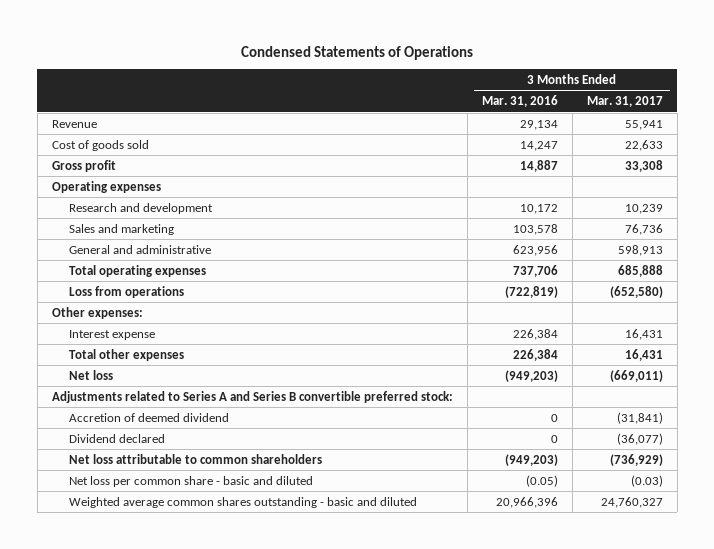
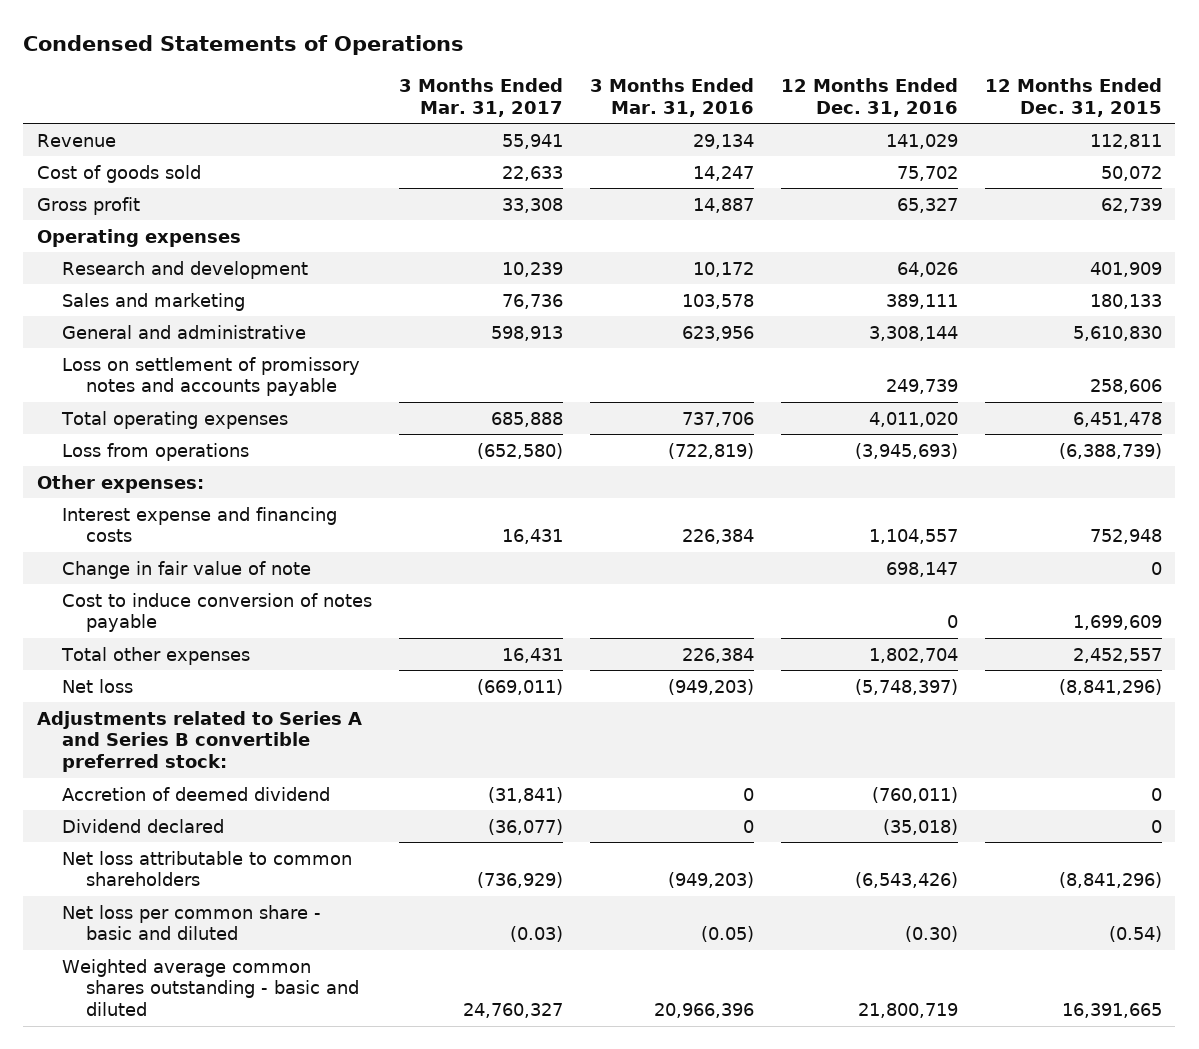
none -> [780,77,958,117] 12 Months Ended Dec. 31, 2016
none -> [984,77,1162,117] 12 Months Ended Dec. 31, 2015
none -> [61,356,360,397] Loss on settlement of promissory notes and accounts payable
[69,329,156,340] Interest expense -> [61,506,337,543] Interest expense and financing costs
none -> [61,560,311,579] Change in fair value of note
none -> [61,592,372,633] Cost to induce conversion of notes payable

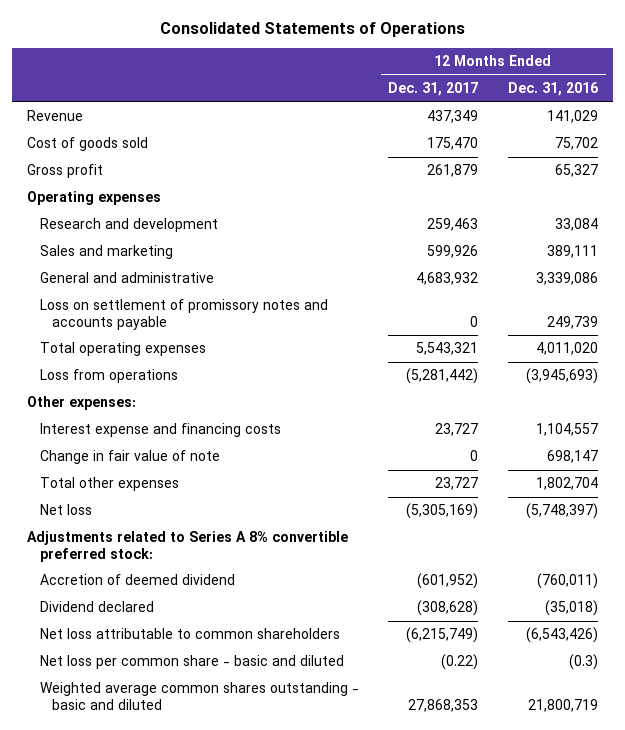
[23,35,465,56] Condensed Statements of Operations -> [159,21,465,37] Consolidated Statements of Operations
[398,77,563,117] 3 Months Ended Mar. 31, 2017 -> none
[589,77,754,117] 3 Months Ended Mar. 31, 2016 -> none
[984,77,1162,117] 12 Months Ended Dec. 31, 2015 -> none
none -> [388,82,479,97] Dec. 31, 2017
[896,261,958,277] 64,026 -> [555,218,599,232] 33,084
[868,325,958,341] 3,308,144 -> [536,272,599,286] 3,339,086
[61,592,372,633] Cost to induce conversion of notes payable -> none
[36,710,362,773] Adjustments related to Series A and Series B convertible preferred stock: -> [27,531,349,562] Adjustments related to Series A 8% convertible preferred stock:
[904,926,958,943] (0.30) -> [569,654,599,671] (0.3)

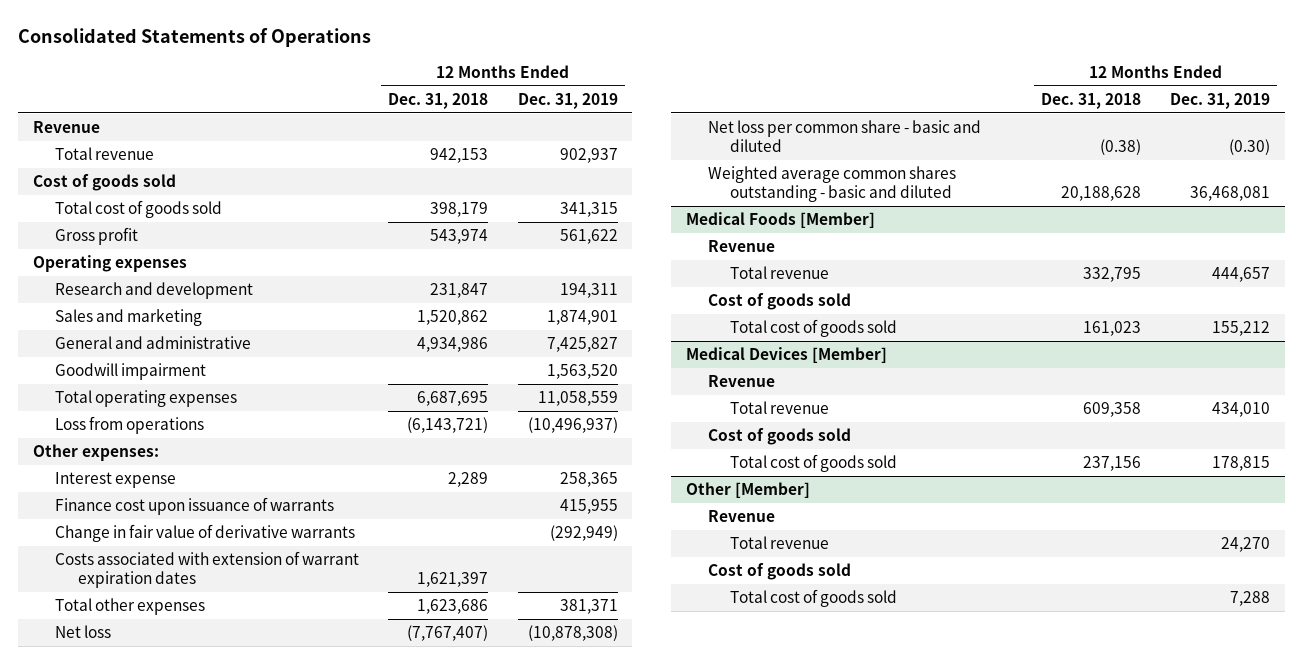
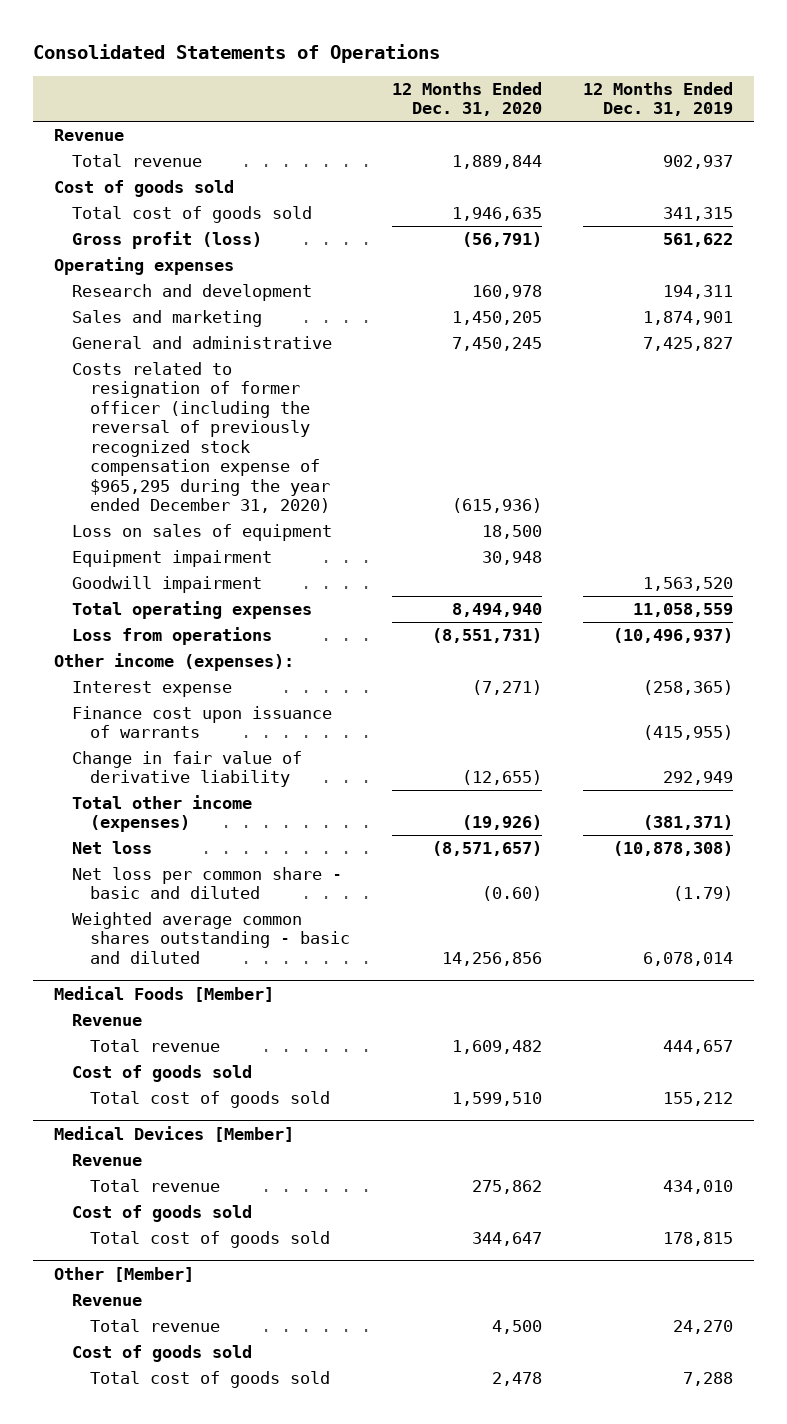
[388,92,489,109] Dec. 31, 2018 -> none
none -> [391,81,542,117] 12 Months Ended Dec. 31, 2020
[55,227,139,246] Gross profit -> [72,231,263,250] Gross profit (loss)
none -> [72,362,331,514] Costs related to resignation of former officer (including the reversal of previously recognized stock compensation expense of $965,295 during the year ended December 31, 2020)
none -> [72,524,333,542] Loss on sales of equipment
none -> [72,550,273,568] Equipment impairment
[55,551,360,589] Costs associated with extension of warrant expiration dates -> none
[32,444,159,462] Other expenses: -> [53,653,294,672] Other income (expenses):
[559,472,618,488] 258,365 -> [643,680,734,696] (258,365)
[559,499,618,515] 415,955 -> [643,725,734,741] (415,955)
[55,524,356,543] Change in fair value of derivative warrants -> [72,751,303,788] Change in fair value of derivative liability
[549,525,618,542] (292,949) -> [663,771,734,786] 292,949
[55,598,206,616] Total other expenses -> [72,795,253,833] Total other income (expenses)
[559,599,618,615] 381,371 -> [643,815,734,831] (381,371)
[1229,139,1271,156] (0.30) -> [673,886,734,902] (1.79)
[1190,186,1271,202] 36,468,081 -> [643,951,734,966] 6,078,014

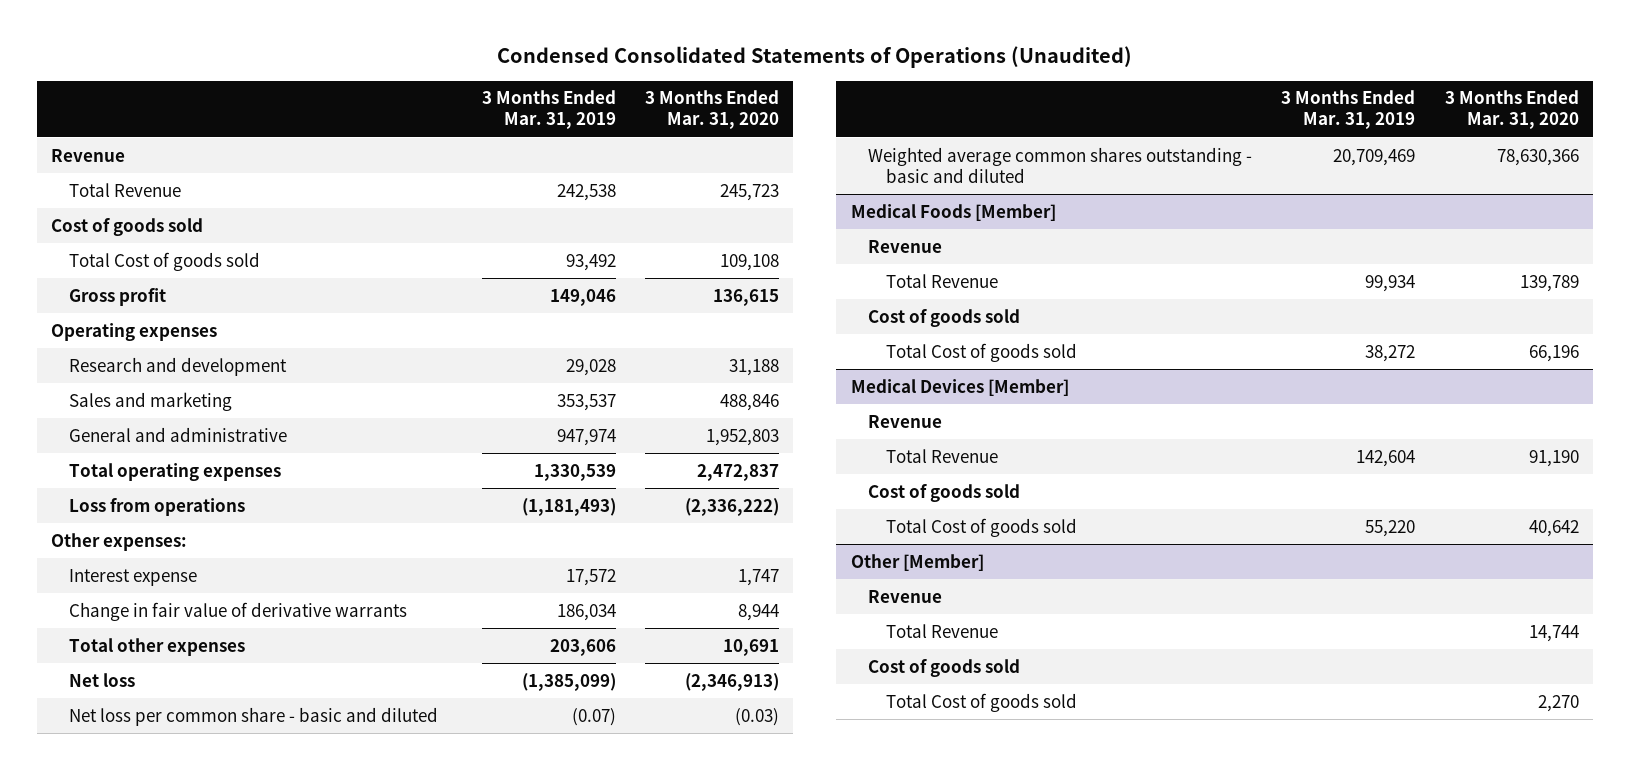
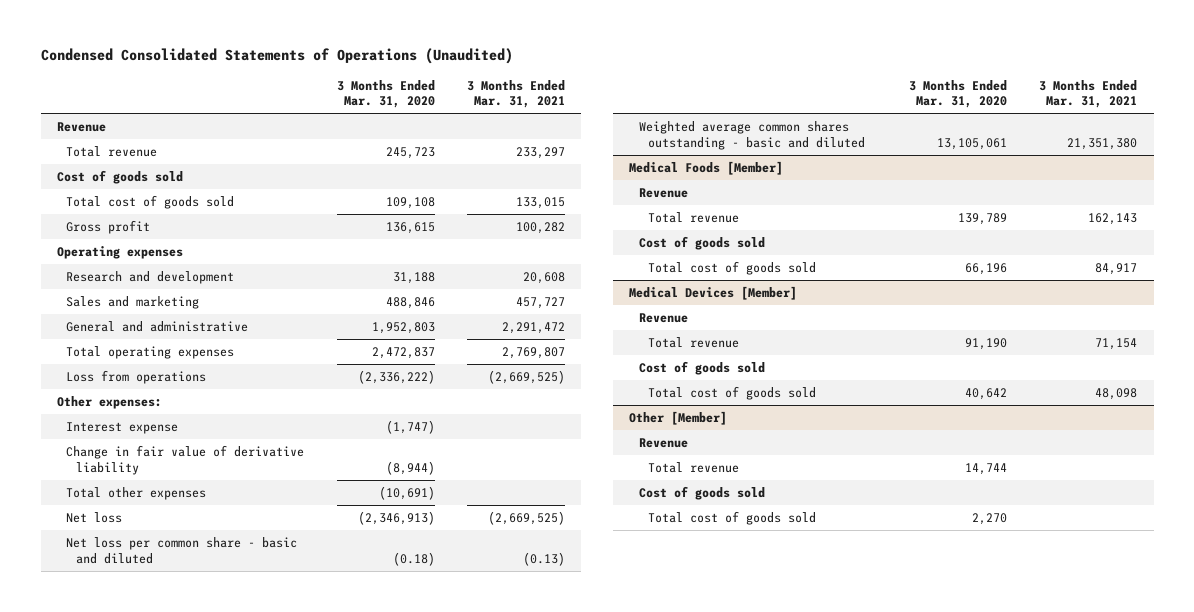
[481,90,616,130] 3 Months Ended Mar. 31, 2019 -> none
none -> [467,79,566,109] 3 Months Ended Mar. 31, 2021
[68,182,181,197] Total Revenue -> [66,146,158,158] Total revenue
[68,251,260,271] Total Cost of goods sold -> [66,195,235,210] Total cost of goods sold
[737,568,779,586] 1,747 -> [385,420,435,435] (1,747)
[68,601,407,621] Change in fair value of derivative warrants -> [66,445,305,475] Change in fair value of derivative liability
[737,603,779,621] 8,944 -> [385,460,435,475] (8,944)
[722,638,779,656] 10,691 -> [378,486,435,501] (10,691)
[734,707,779,726] (0.03) -> [392,551,435,566] (0.18)
[1496,148,1579,166] 78,630,366 -> [937,137,1008,150] 13,105,061
[885,273,998,288] Total Revenue -> [648,212,740,224] Total revenue
[885,342,1077,362] Total Cost of goods sold -> [648,261,817,276] Total cost of goods sold
[885,448,998,463] Total Revenue -> [648,337,740,349] Total revenue
[885,517,1077,537] Total Cost of goods sold -> [648,386,817,401] Total cost of goods sold
[885,623,998,638] Total Revenue -> [648,462,740,474] Total revenue
[885,692,1077,712] Total Cost of goods sold -> [648,511,817,526] Total cost of goods sold

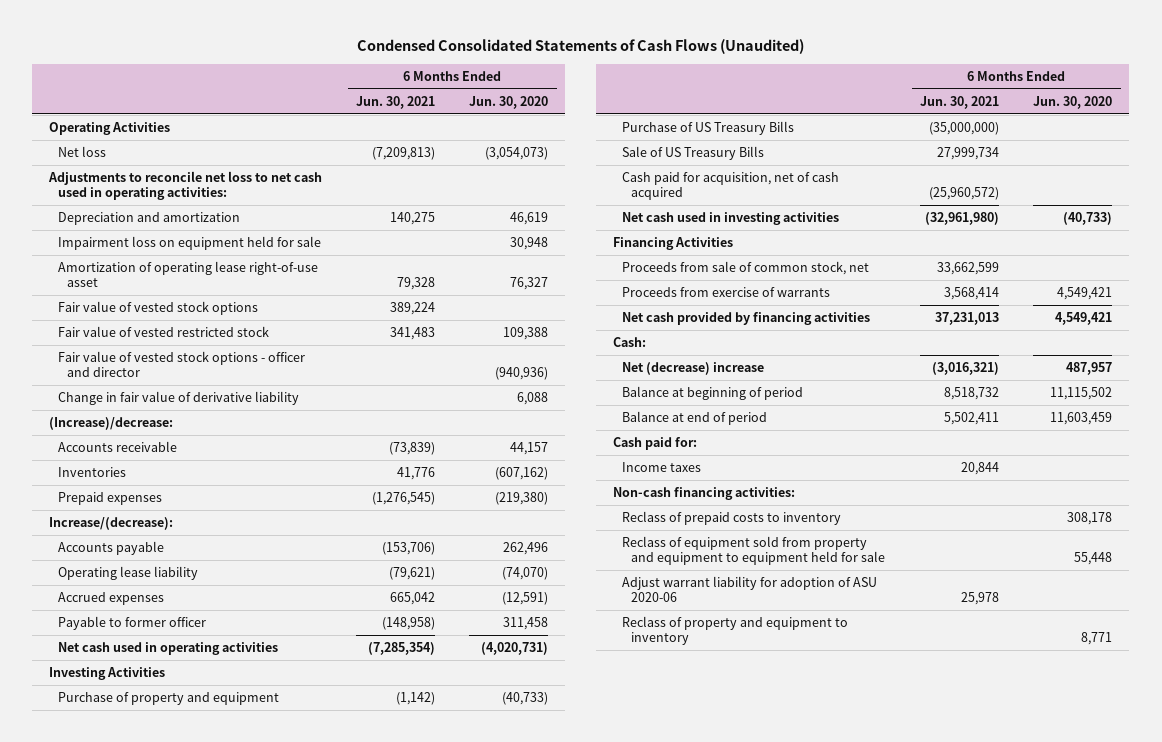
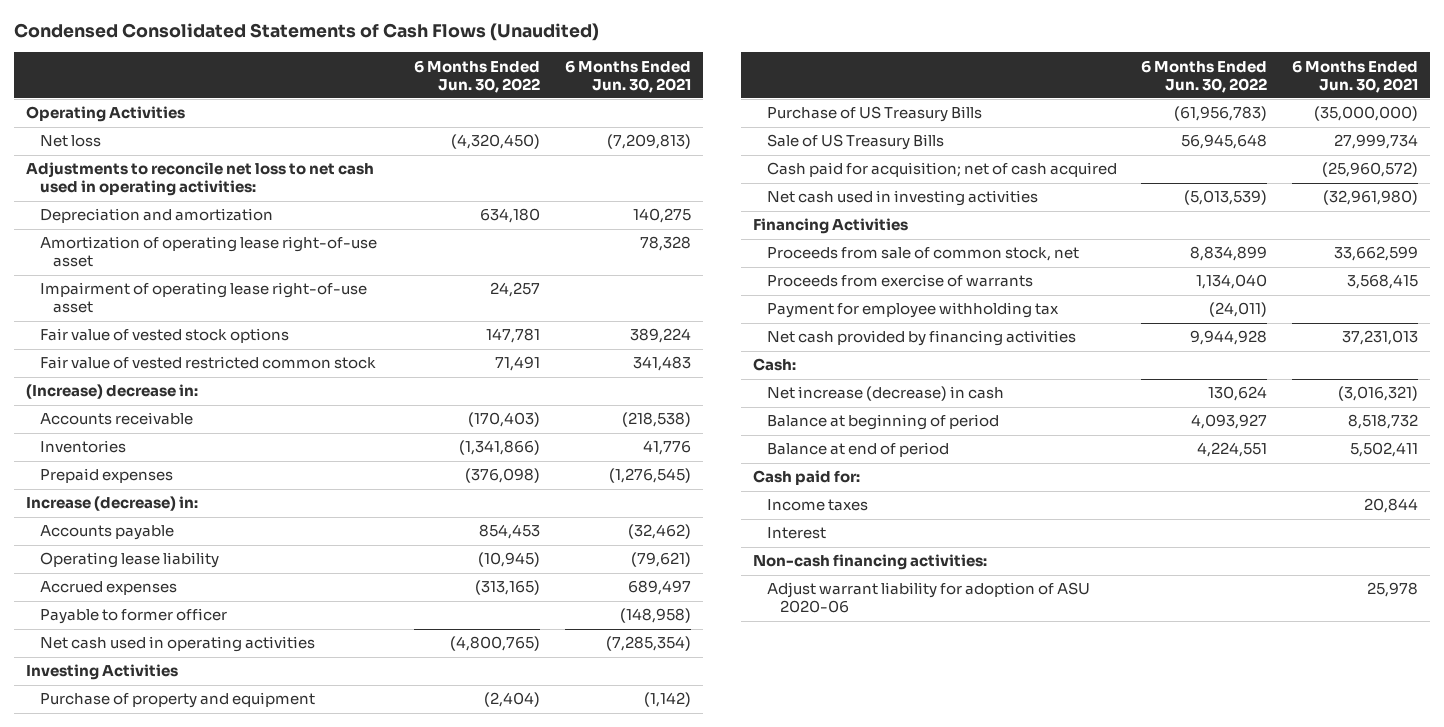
[469,95,549,109] Jun. 30, 2020 -> none
none -> [414,59,541,93] 6 Months Ended Jun. 30, 2022
[58,236,322,251] Impairment loss on equipment held for sale -> none
[397,277,436,291] 79,328 -> [639,236,691,252] 78,328
none -> [39,282,367,314] Impairment of operating lease right-of-use asset
[58,351,306,378] Fair value of vested stock options - officer and director -> none
[58,391,300,406] Change in fair value of derivative liability -> none
[58,326,270,338] Fair value of vested restricted stock -> [39,356,376,370] Fair value of vested restricted common stock
[49,417,174,431] (Increase)/decrease: -> [26,384,199,400] (Increase) decrease in:
[389,442,436,456] (73,839) -> [621,412,691,428] (218,538)
[49,517,174,531] Increase/(decrease): -> [26,496,199,512] Increase (decrease) in:
[382,542,436,556] (153,706) -> [627,524,691,540] (32,462)
[390,592,436,606] 665,042 -> [627,580,691,596] 689,497
[622,172,840,201] Cash paid for acquisition, net of cash acquired -> [766,162,1117,178] Cash paid for acquisition; net of cash acquired
[944,287,1000,301] 3,568,414 -> [1346,274,1418,290] 3,568,415
none -> [766,302,1059,319] Payment for employee withholding tax
[622,362,765,376] Net (decrease) increase -> [766,386,1004,402] Net increase (decrease) in cash
none -> [766,527,826,540] Interest
[622,511,842,526] Reclass of prepaid costs to inventory -> none
[622,536,886,566] Reclass of equipment sold from property and equipment to equipment held for sale -> none
[622,616,849,646] Reclass of property and equipment to inventory -> none

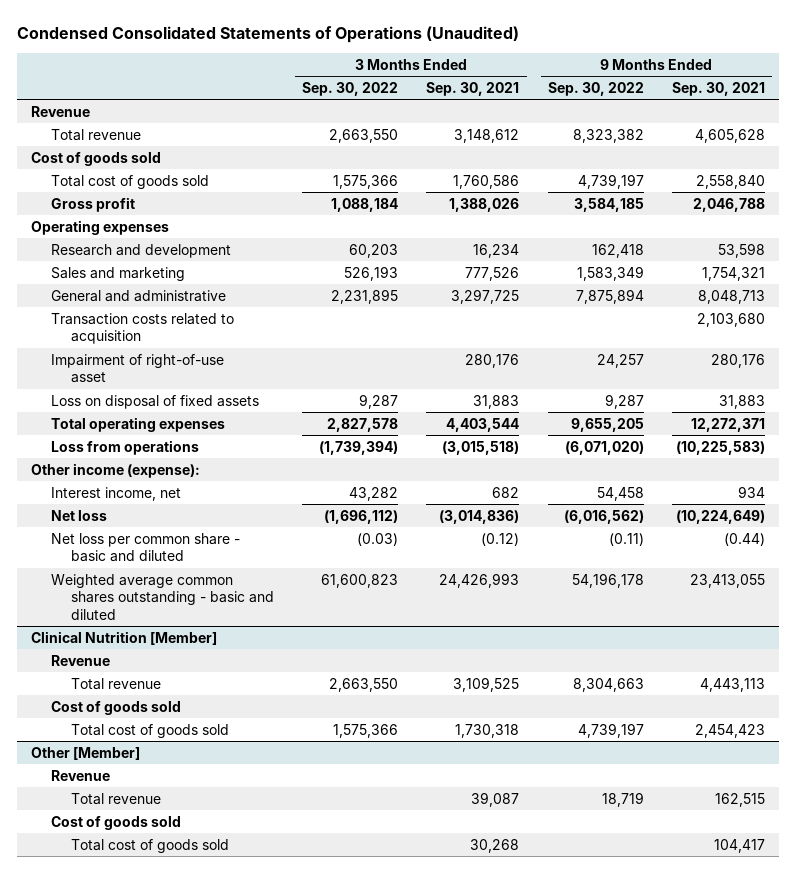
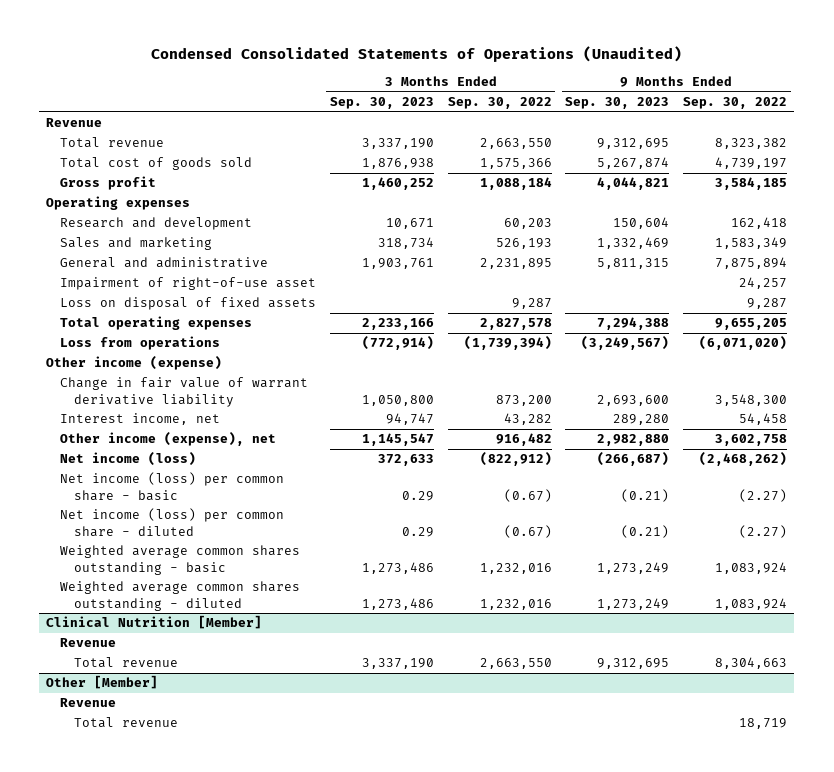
[426,81,520,96] Sep. 30, 2021 -> none
[671,81,765,96] Sep. 30, 2021 -> none
none -> [329,97,434,110] Sep. 30, 2023
none -> [565,97,670,110] Sep. 30, 2023
[31,151,162,166] Cost of goods sold -> none
[51,312,235,345] Transaction costs related to acquisition -> none
[31,462,201,478] Other income (expense): -> [46,356,223,371] Other income (expense)
none -> [59,377,308,407] Change in fair value of warrant derivative liability
none -> [59,432,276,447] Other income (expense), net
[51,509,108,521] Net loss -> [59,452,196,467] Net income (loss)
[324,509,399,524] (1,696,112) -> [479,452,552,467] (822,912)
[563,509,644,524] (6,016,562) -> [699,452,788,467] (2,468,262)
[51,532,241,563] Net loss per common share - basic and diluted -> [59,472,284,501] Net income (loss) per common share - basic
[357,532,399,546] (0.03) -> [503,488,552,502] (0.67)
[608,532,644,546] (0.11) -> [739,488,788,502] (2.27)
none -> [59,508,284,537] Net income (loss) per common share - diluted
[51,573,275,620] Weighted average common shares outstanding - basic and diluted -> [59,545,300,575] Weighted average common shares outstanding - basic
[321,573,399,588] 61,600,823 -> [479,562,552,574] 1,232,016
[571,572,644,588] 54,196,178 -> [715,561,788,574] 1,083,924
none -> [59,581,300,611] Weighted average common shares outstanding - diluted
[51,700,182,715] Cost of goods sold -> none
[71,723,230,738] Total cost of goods sold -> none
[51,815,182,830] Cost of goods sold -> none
[71,838,230,853] Total cost of goods sold -> none

